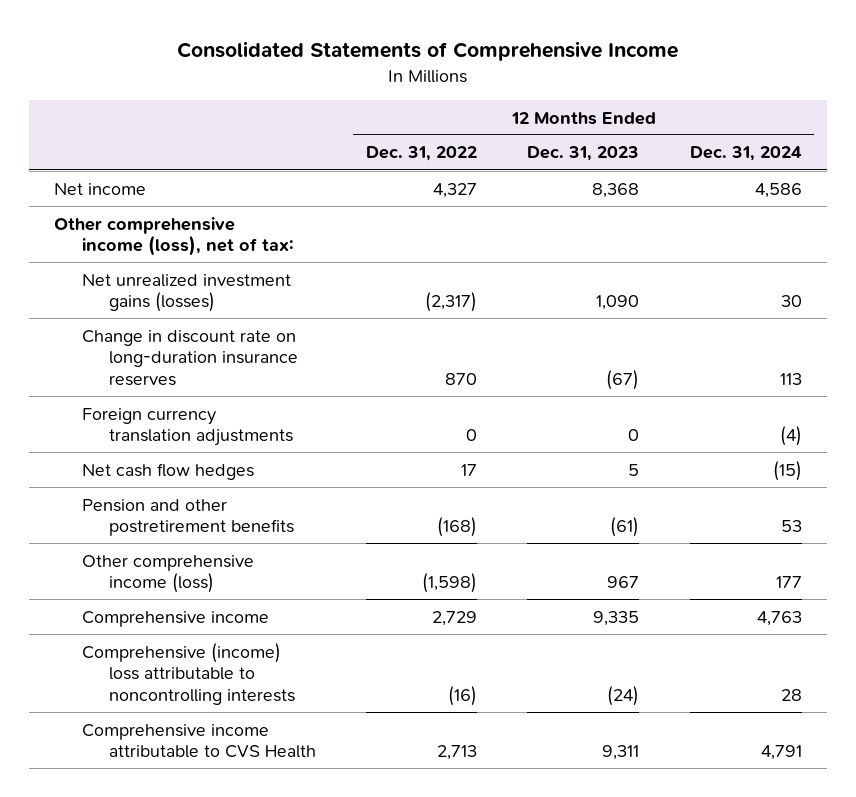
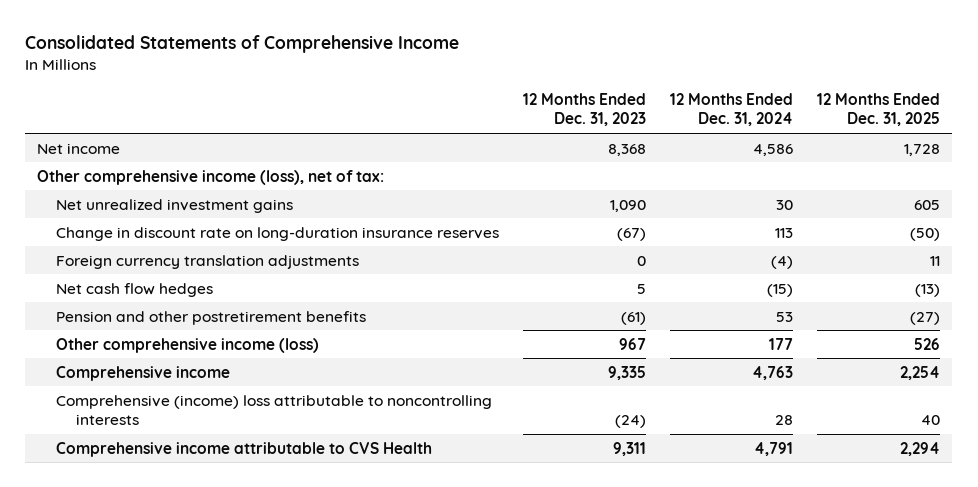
[366,146,478,162] Dec. 31, 2022 -> none
none -> [817,93,941,127] 12 Months Ended Dec. 31, 2025
[81,273,291,313] Net unrealized investment gains (losses) -> [56,198,294,213] Net unrealized investment gains

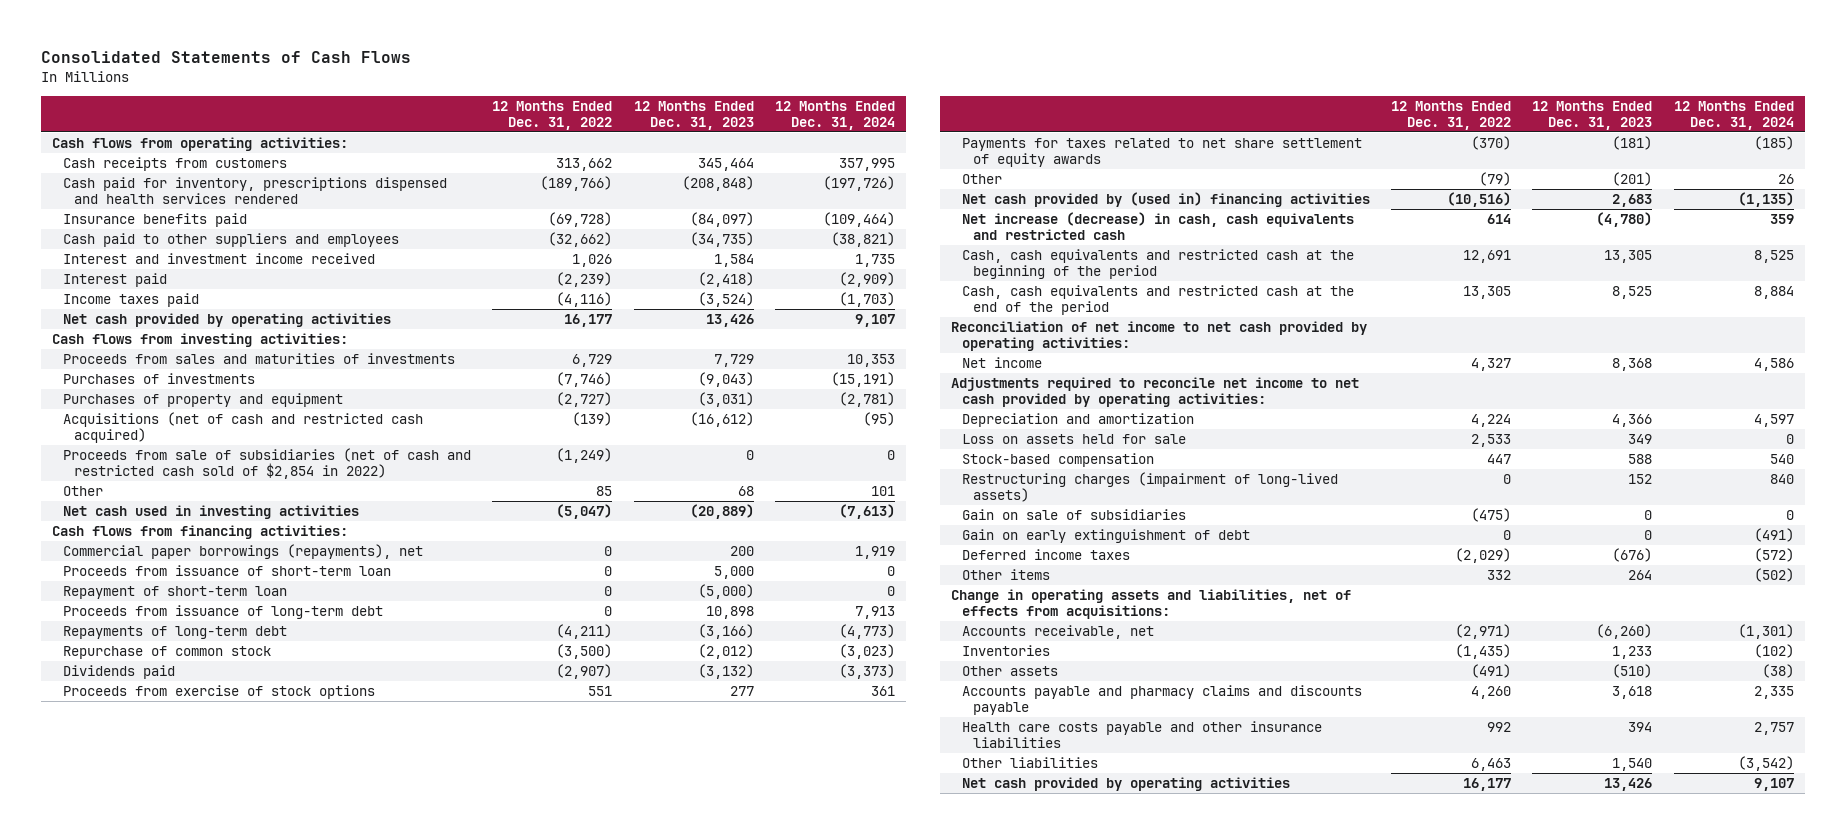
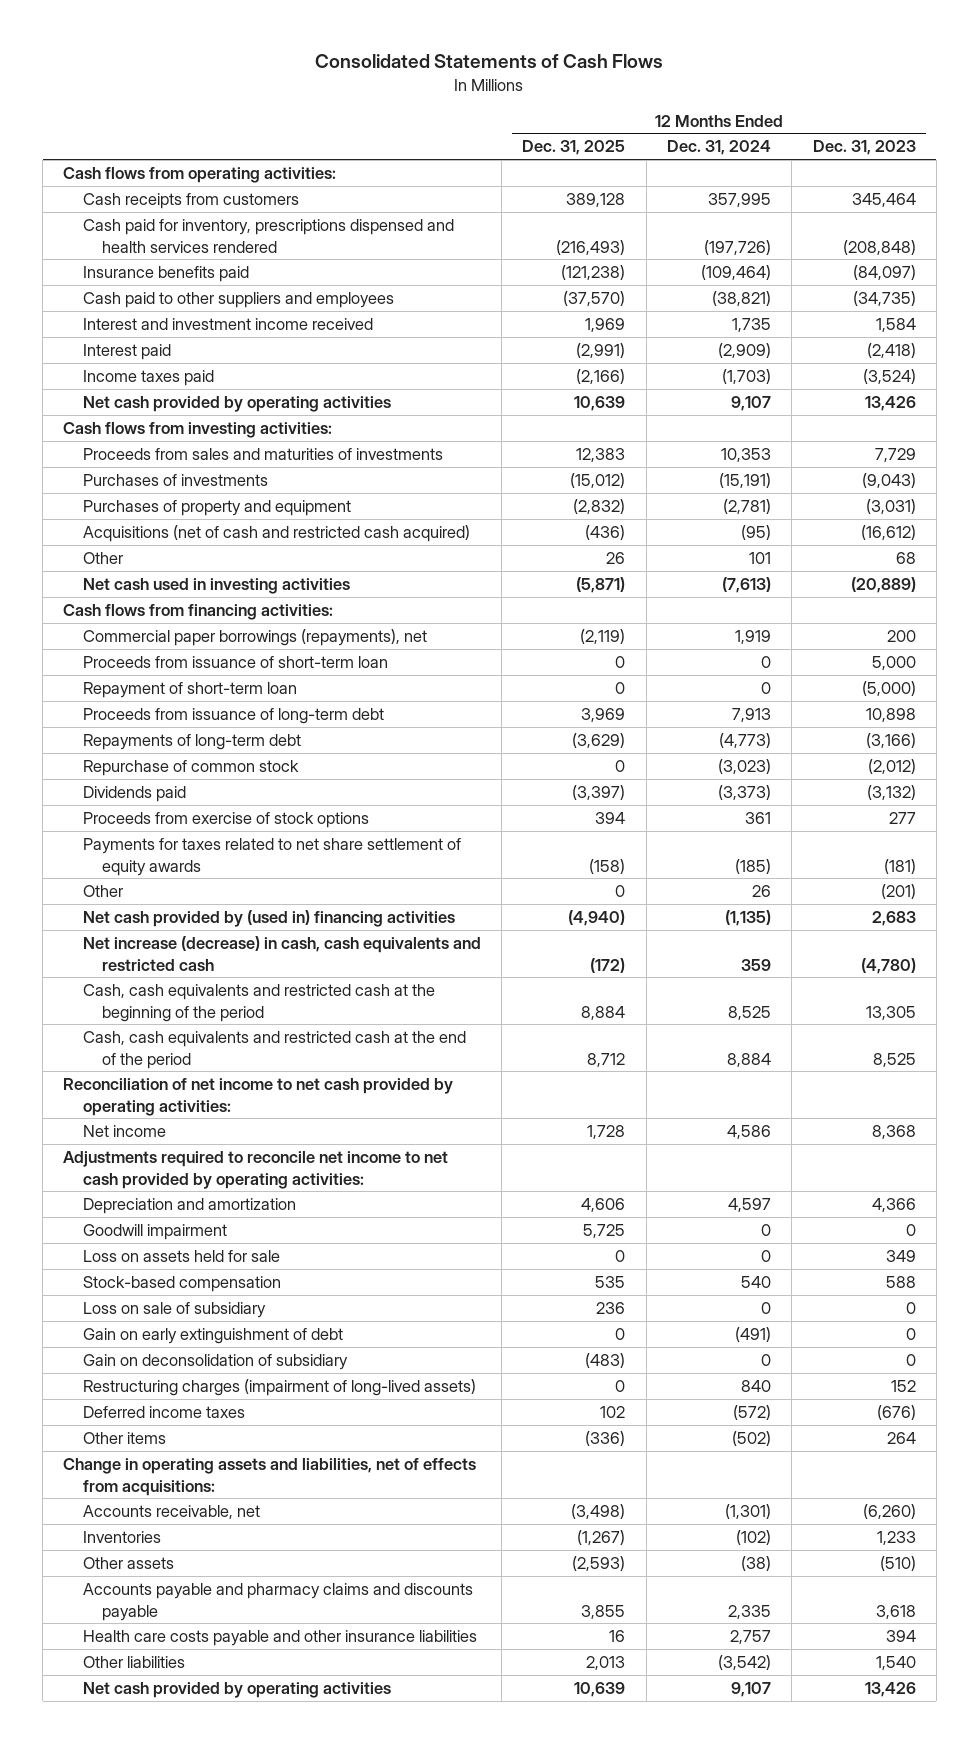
[492,100,613,130] 12 Months Ended Dec. 31, 2022 -> none
none -> [522,140,626,156] Dec. 31, 2025
[62,448,471,480] Proceeds from sale of subsidiaries (net of cash and restricted cash sold of $2,854 in 2022) -> none
none -> [82,1224,227,1241] Goodwill impairment
[961,509,1186,521] Gain on sale of subsidiaries -> [82,1302,266,1319] Loss on sale of subsidiary
none -> [82,1354,348,1371] Gain on deconsolidation of subsidiary
[961,472,1338,503] Restructuring charges (impairment of long-lived assets) -> [82,1379,476,1397] Restructuring charges (impairment of long-lived assets)

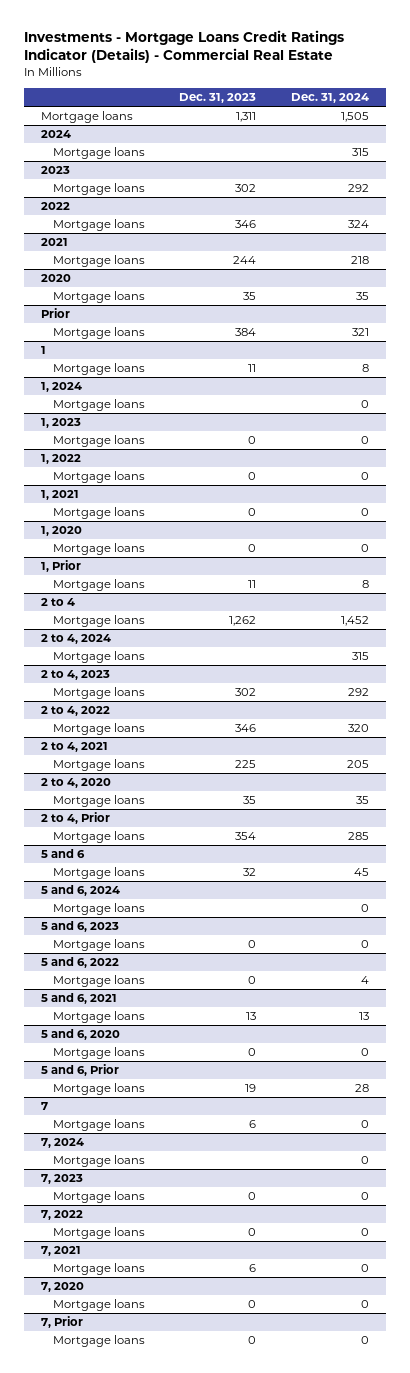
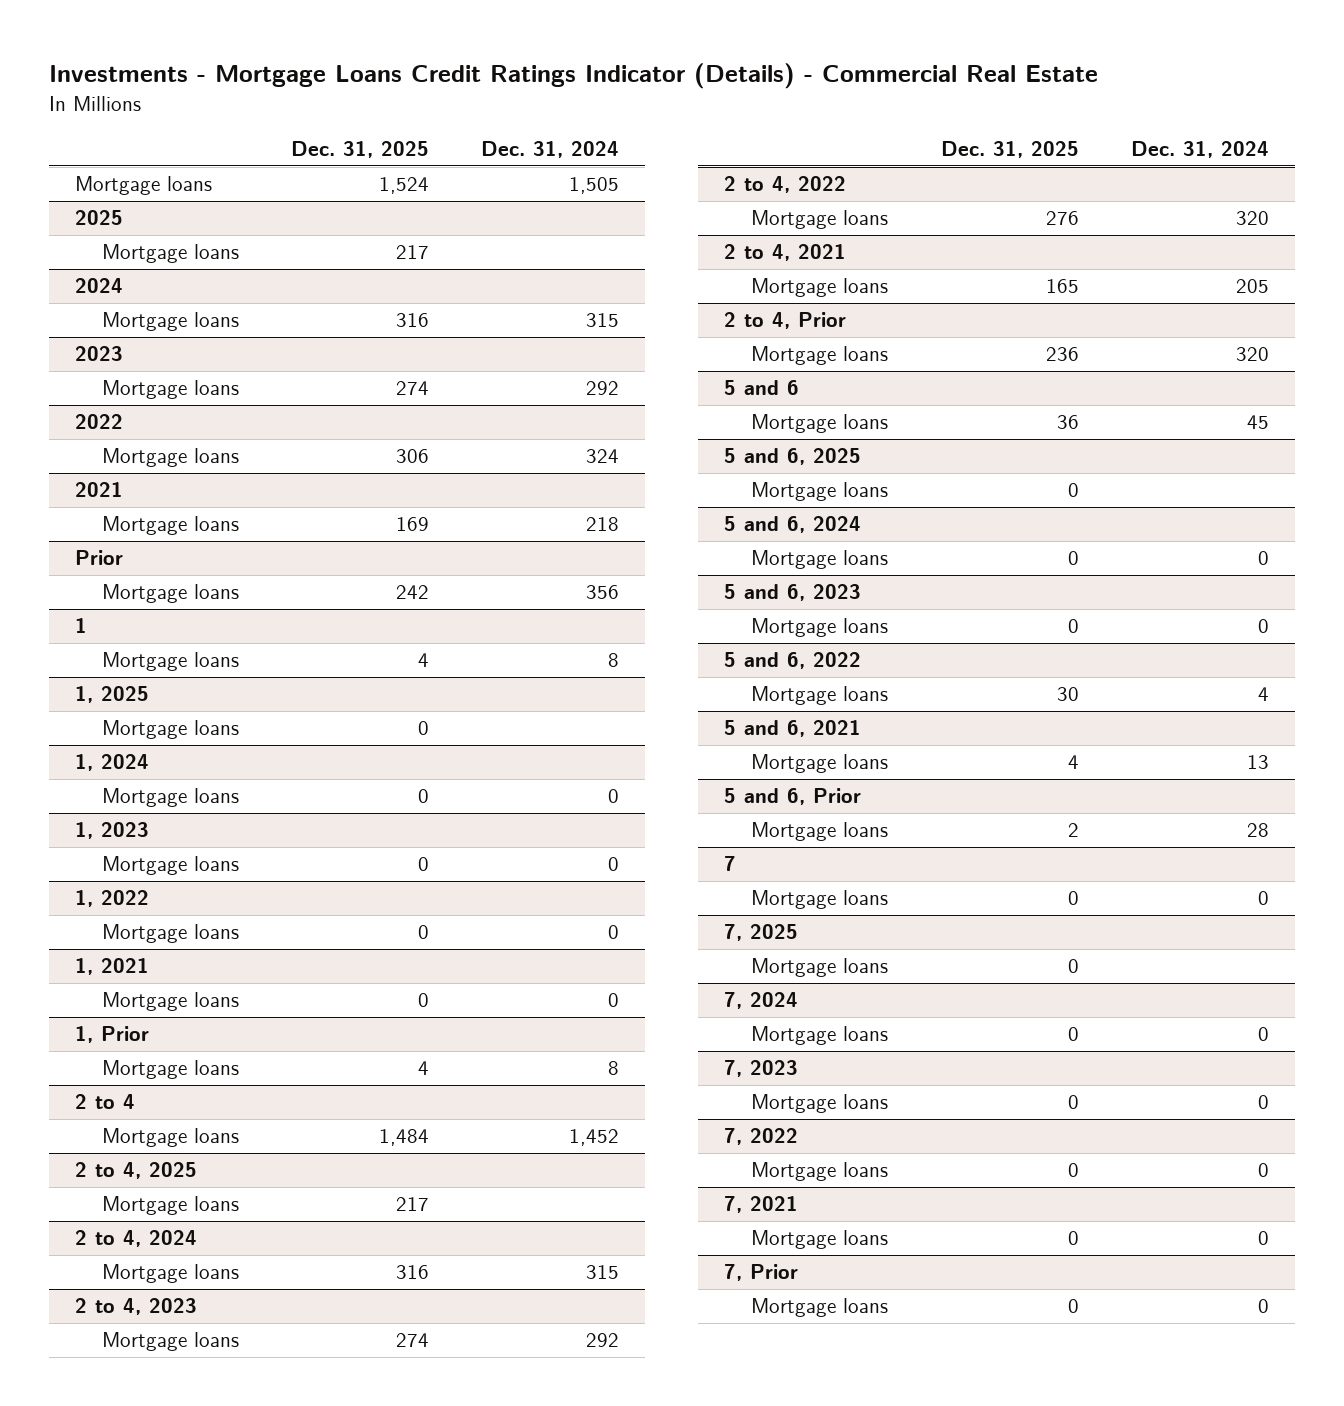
[179,92,257,103] Dec. 31, 2023 -> none
none -> [291,141,430,159] Dec. 31, 2025
none -> [75,210,124,226] 2025
none -> [102,244,240,264] Mortgage loans
[41,274,72,283] 2020 -> none
[53,291,146,304] Mortgage loans -> none
[351,328,369,337] 321 -> [586,585,620,600] 356
none -> [75,686,150,704] 1, 2025
none -> [102,720,240,740] Mortgage loans
[41,526,83,537] 1, 2020 -> none
[53,543,146,556] Mortgage loans -> none
none -> [75,1162,198,1180] 2 to 4, 2025
none -> [102,1196,240,1216] Mortgage loans
[41,778,112,789] 2 to 4, 2020 -> none
[53,795,146,808] Mortgage loans -> none
[347,832,369,841] 285 -> [1235,347,1269,362] 320
none -> [724,448,862,466] 5 and 6, 2025
none -> [751,482,889,502] Mortgage loans
[41,1029,121,1041] 5 and 6, 2020 -> none
[53,1047,146,1060] Mortgage loans -> none
none -> [724,924,799,942] 7, 2025
none -> [751,958,889,978] Mortgage loans
[41,1282,85,1293] 7, 2020 -> none
[53,1299,146,1312] Mortgage loans -> none

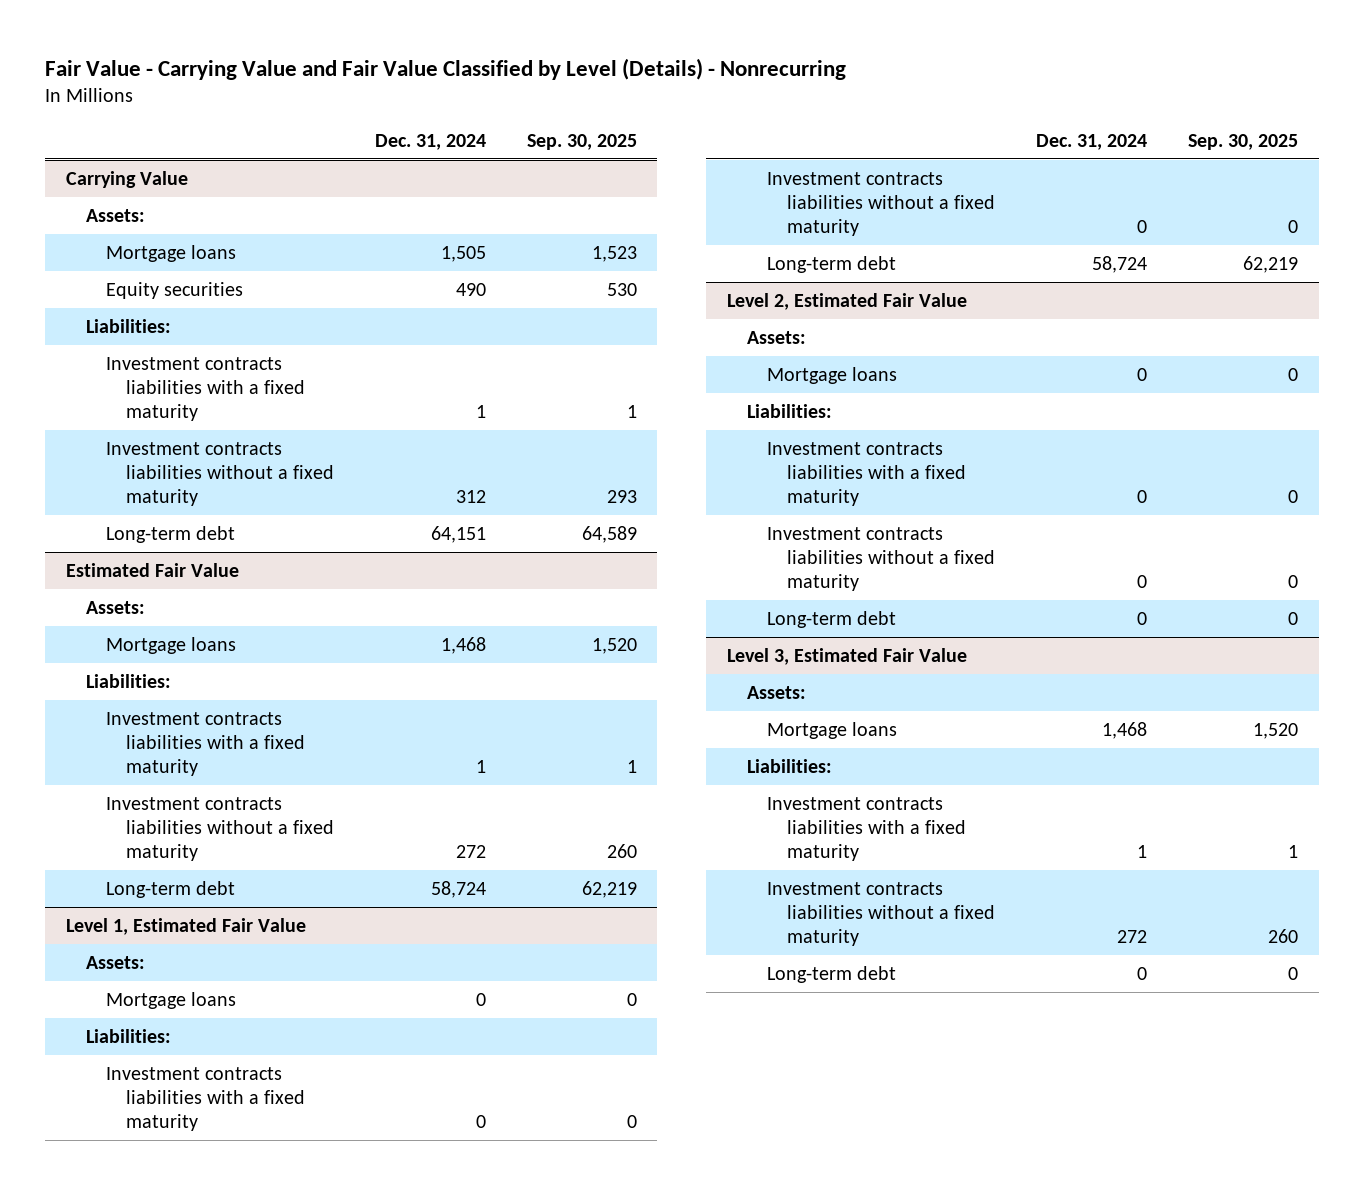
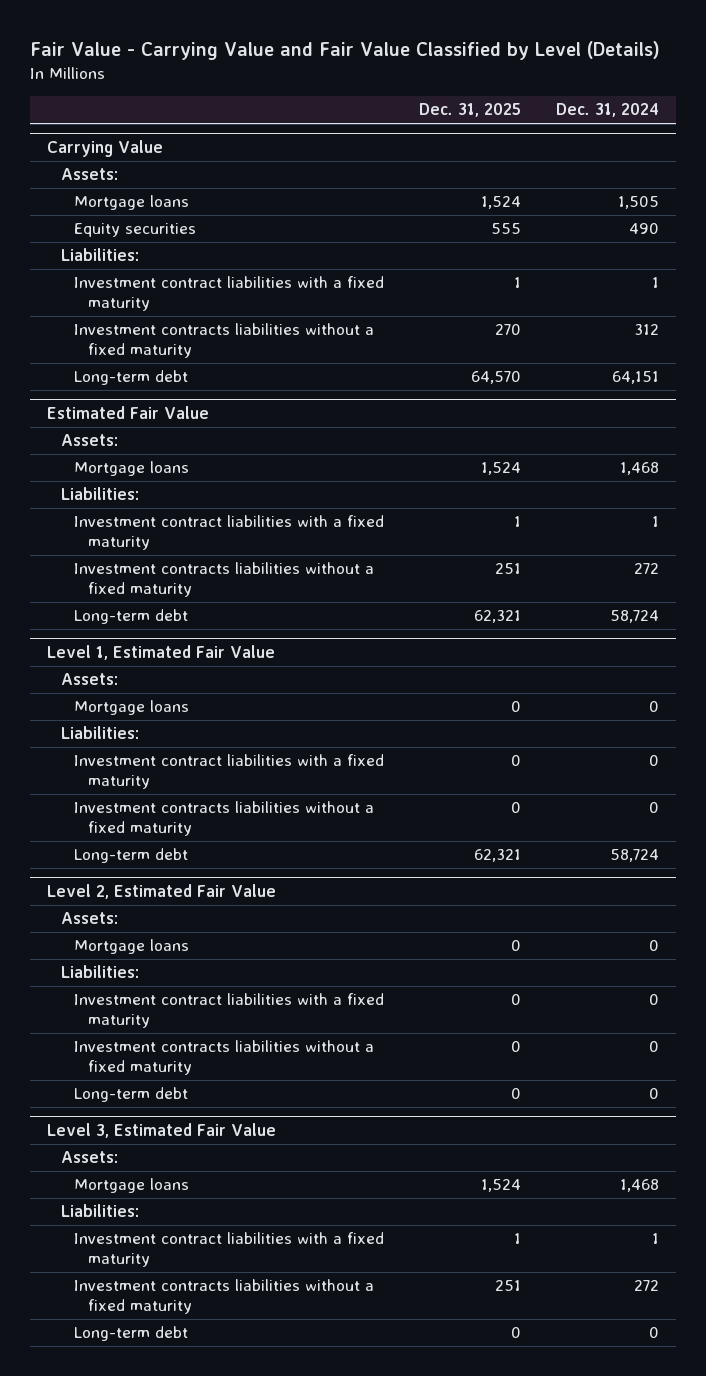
[45,57,847,80] Fair Value - Carrying Value and Fair Value Classified by Level (Details) - Nonrecurring -> [29,41,660,61] Fair Value - Carrying Value and Fair Value Classified by Level (Details)
[526,133,637,150] Sep. 30, 2025 -> none
none -> [419,103,522,118] Dec. 31, 2025
[105,356,305,422] Investment contracts liabilities with a fixed maturity -> [74,276,385,312] Investment contract liabilities with a fixed maturity
[105,711,305,777] Investment contracts liabilities with a fixed maturity -> [74,515,385,551] Investment contract liabilities with a fixed maturity
[105,1066,305,1132] Investment contracts liabilities with a fixed maturity -> [74,754,385,790] Investment contract liabilities with a fixed maturity
[767,441,967,507] Investment contracts liabilities with a fixed maturity -> [74,993,385,1029] Investment contract liabilities with a fixed maturity
[767,796,967,862] Investment contracts liabilities with a fixed maturity -> [74,1232,385,1268] Investment contract liabilities with a fixed maturity

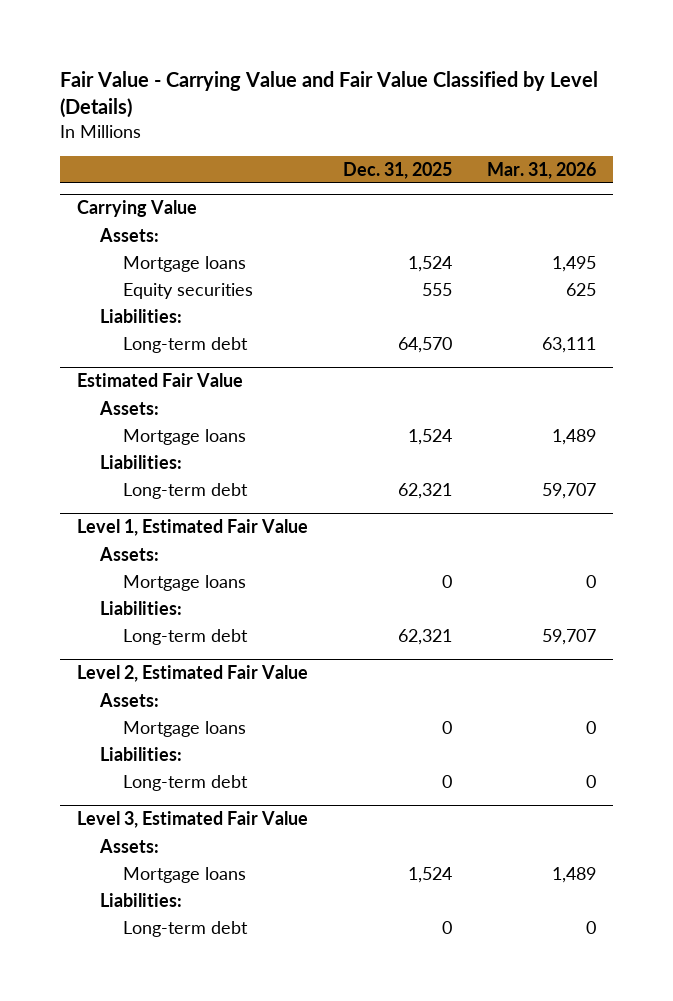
[555,103,659,118] Dec. 31, 2024 -> none
none -> [486,161,596,179] Mar. 31, 2026
[74,276,385,312] Investment contract liabilities with a fixed maturity -> none
[74,323,375,359] Investment contracts liabilities without a fixed maturity -> none
[74,515,385,551] Investment contract liabilities with a fixed maturity -> none
[74,562,375,598] Investment contracts liabilities without a fixed maturity -> none
[74,754,385,790] Investment contract liabilities with a fixed maturity -> none
[74,801,375,837] Investment contracts liabilities without a fixed maturity -> none
[74,993,385,1029] Investment contract liabilities with a fixed maturity -> none
[74,1040,375,1076] Investment contracts liabilities without a fixed maturity -> none
[74,1232,385,1268] Investment contract liabilities with a fixed maturity -> none
[74,1279,375,1315] Investment contracts liabilities without a fixed maturity -> none

